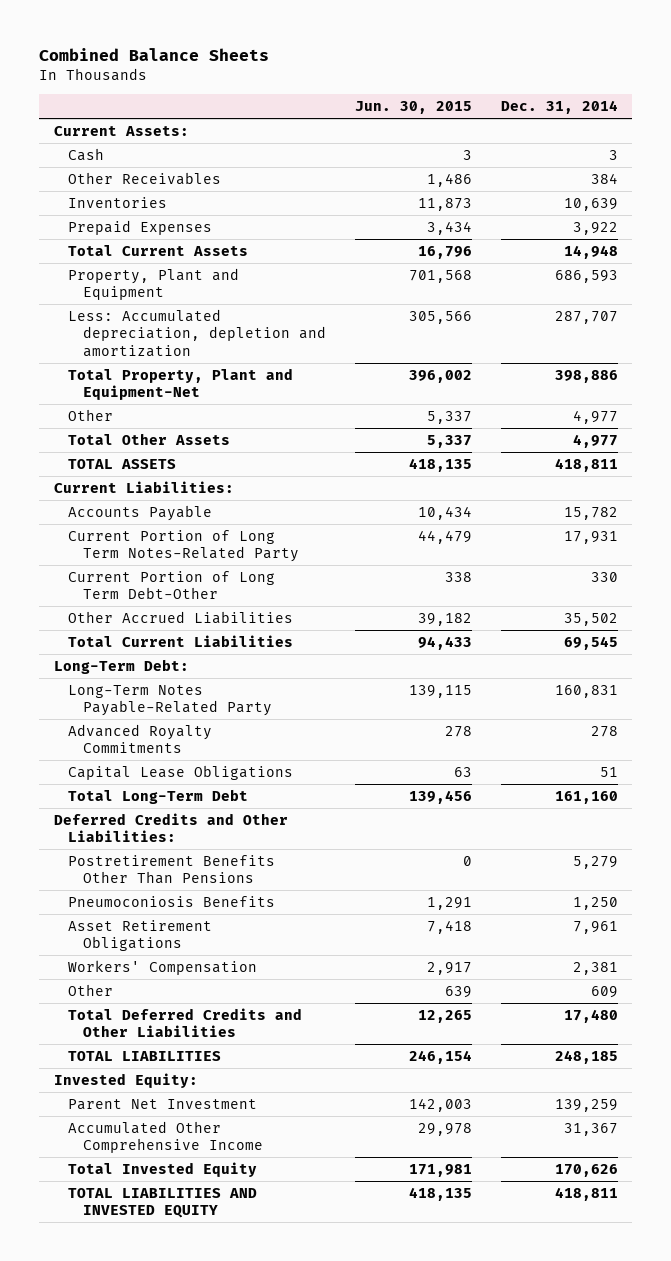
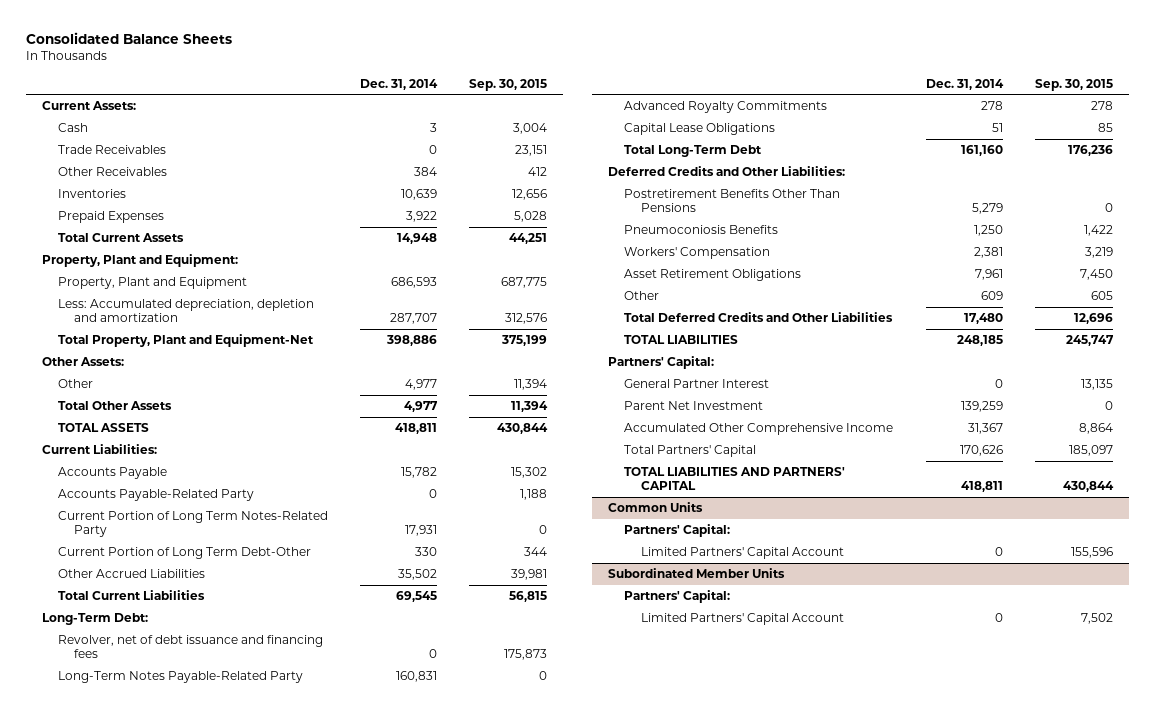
[39,48,270,62] Combined Balance Sheets -> [25,32,232,45] Consolidated Balance Sheets
[354,101,472,115] Jun. 30, 2015 -> none
none -> [468,78,547,91] Sep. 30, 2015
none -> [57,145,166,155] Trade Receivables
none -> [41,254,238,268] Property, Plant and Equipment:
none -> [41,357,124,367] Other Assets:
none -> [57,489,254,502] Accounts Payable-Related Party
none -> [57,635,323,658] Revolver, net of debt issuance and financing fees
[68,920,213,952] Asset Retirement Obligations -> [624,269,802,282] Asset Retirement Obligations
[53,1073,198,1089] Invested Equity: -> [608,356,715,370] Partners' Capital:
none -> [624,379,770,389] General Partner Interest
[68,1162,258,1178] Total Invested Equity -> [624,445,757,458] Total Partners' Capital
[68,1188,258,1219] TOTAL LIABILITIES AND INVESTED EQUITY -> [624,467,846,490] TOTAL LIABILITIES AND PARTNERS' CAPITAL
none -> [608,502,704,513] Common Units
none -> [624,524,731,538] Partners' Capital:
none -> [640,547,844,560] Limited Partners' Capital Account
none -> [608,568,786,579] Subordinated Member Units
none -> [624,590,731,604] Partners' Capital:
none -> [640,613,844,626] Limited Partners' Capital Account

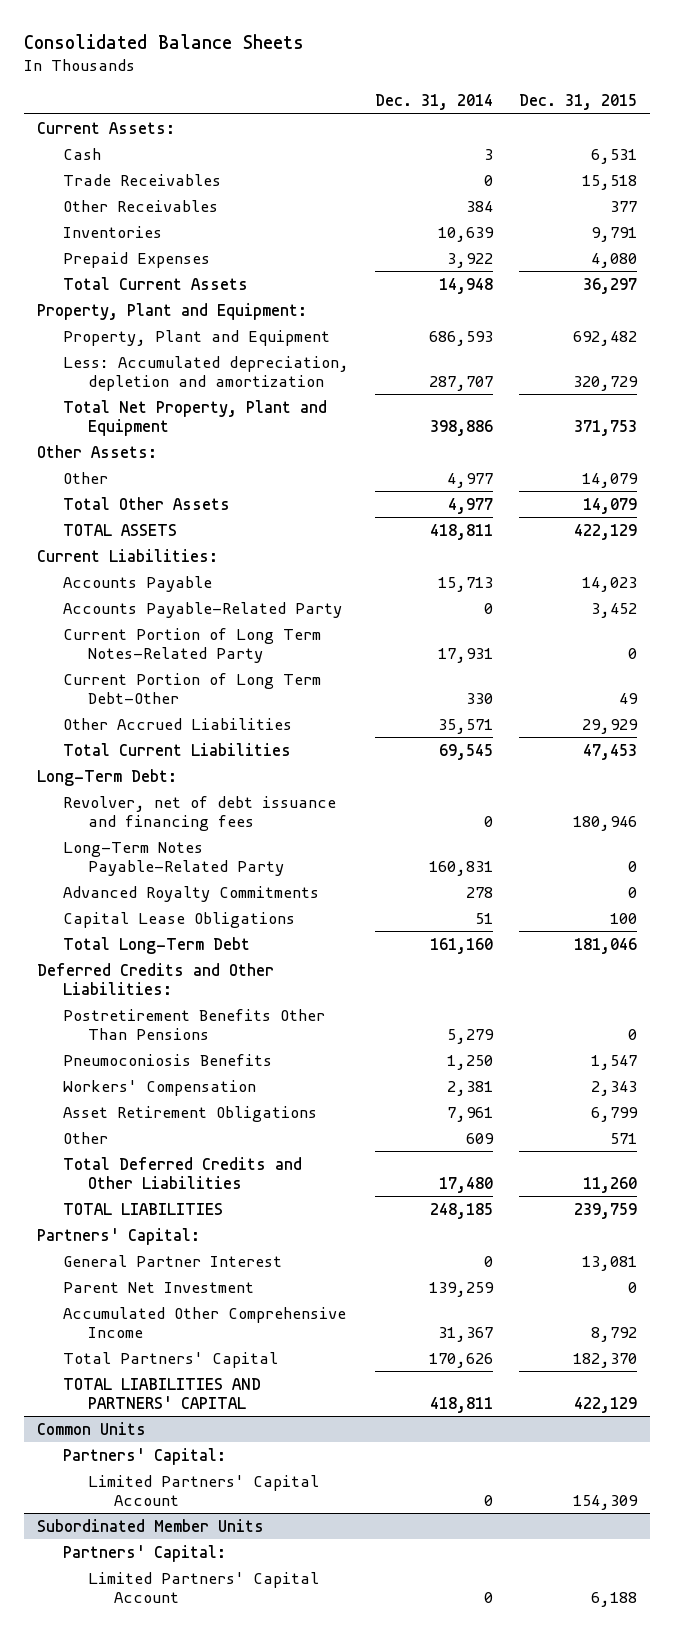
[468,78,547,91] Sep. 30, 2015 -> none
none -> [519,94,638,111] Dec. 31, 2015
[57,334,314,348] Total Property, Plant and Equipment-Net -> [62,399,327,436] Total Net Property, Plant and Equipment
[400,467,437,479] 15,782 -> [437,576,493,592] 15,713
[397,569,437,581] 35,502 -> [437,718,493,734] 35,571

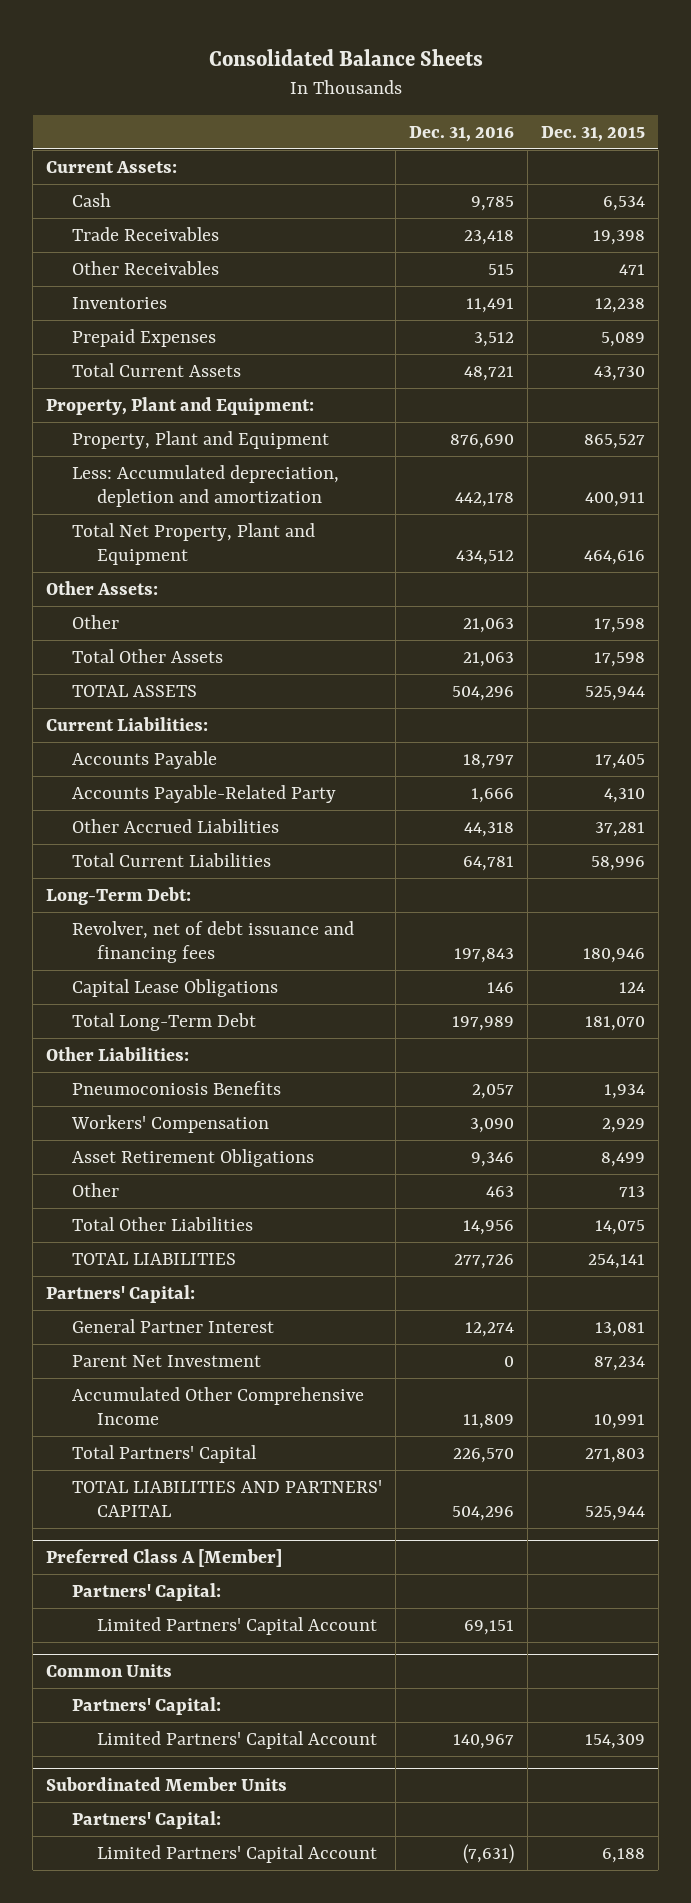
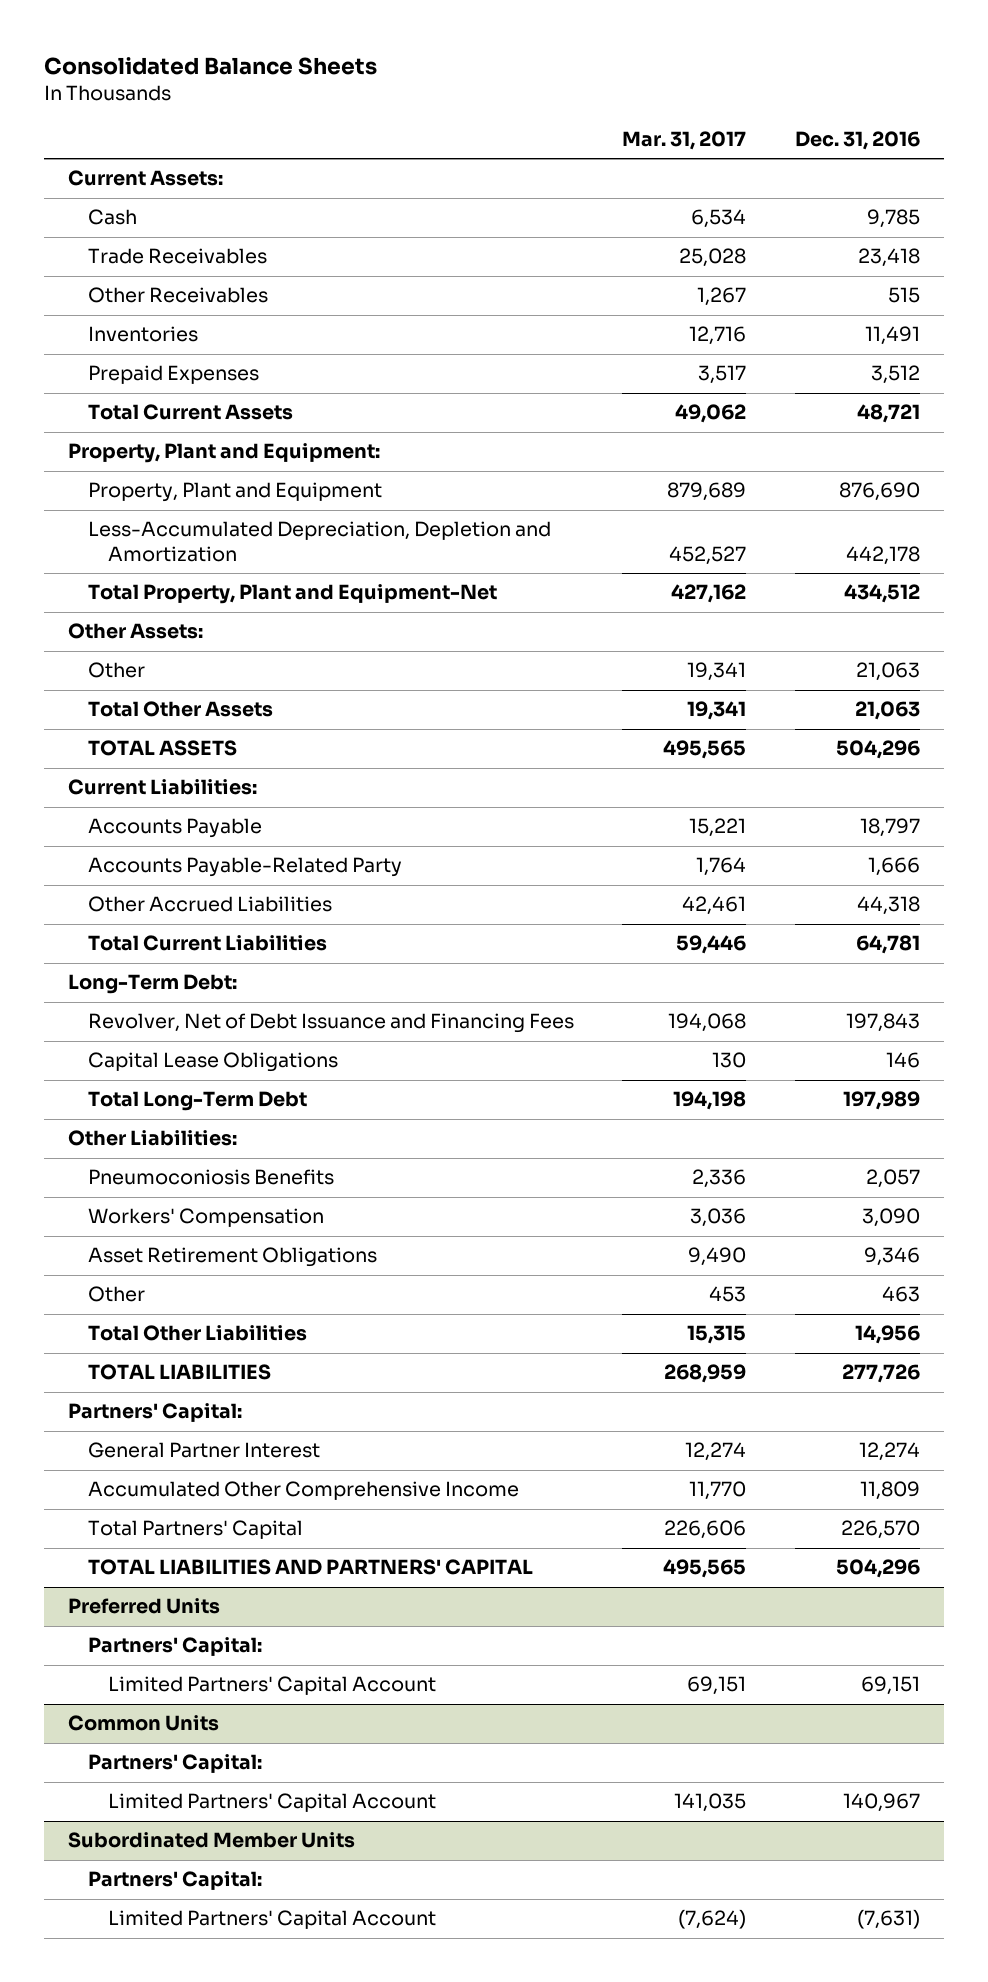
[540,125,645,142] Dec. 31, 2015 -> none
none -> [622,130,747,150] Mar. 31, 2017
[71,464,339,508] Less: Accumulated depreciation, depletion and amortization -> [88,521,552,562] Less-Accumulated Depreciation, Depletion and Amortization
[71,522,315,566] Total Net Property, Plant and Equipment -> [88,584,498,605] Total Property, Plant and Equipment-Net
[71,920,354,964] Revolver, net of debt issuance and financing fees -> [88,1013,575,1034] Revolver, Net of Debt Issuance and Financing Fees
[71,1354,261,1367] Parent Net Investment -> none
[46,1549,283,1568] Preferred Class A [Member] -> [68,1598,221,1615] Preferred Units

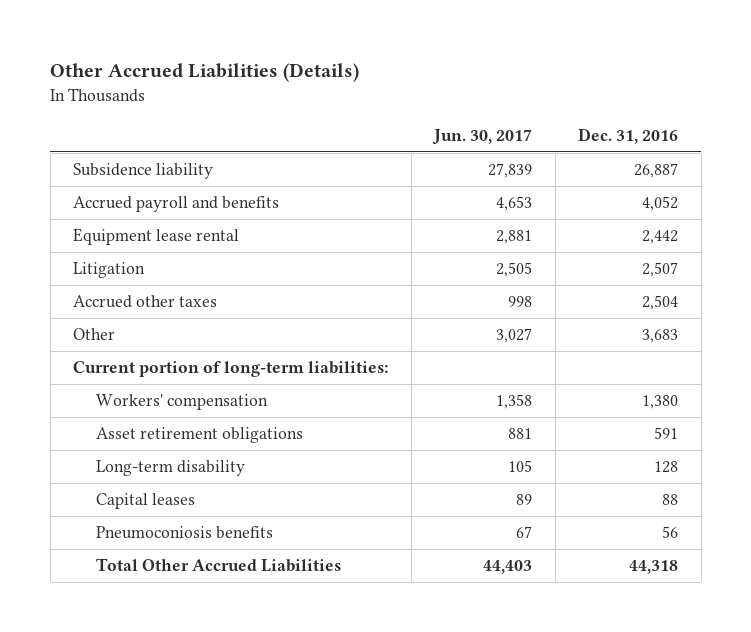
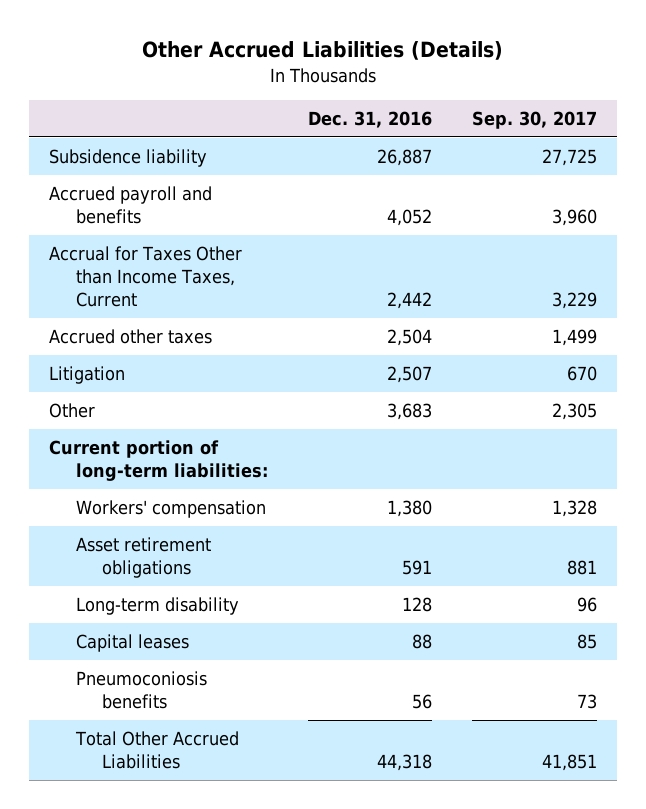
[432,128,533,145] Jun. 30, 2017 -> none
none -> [472,110,598,129] Sep. 30, 2017
[73,228,240,246] Equipment lease rental -> [49,246,243,308] Accrual for Taxes Other than Income Taxes, Current
[73,262,146,279] Litigation -> [49,366,126,385] Litigation

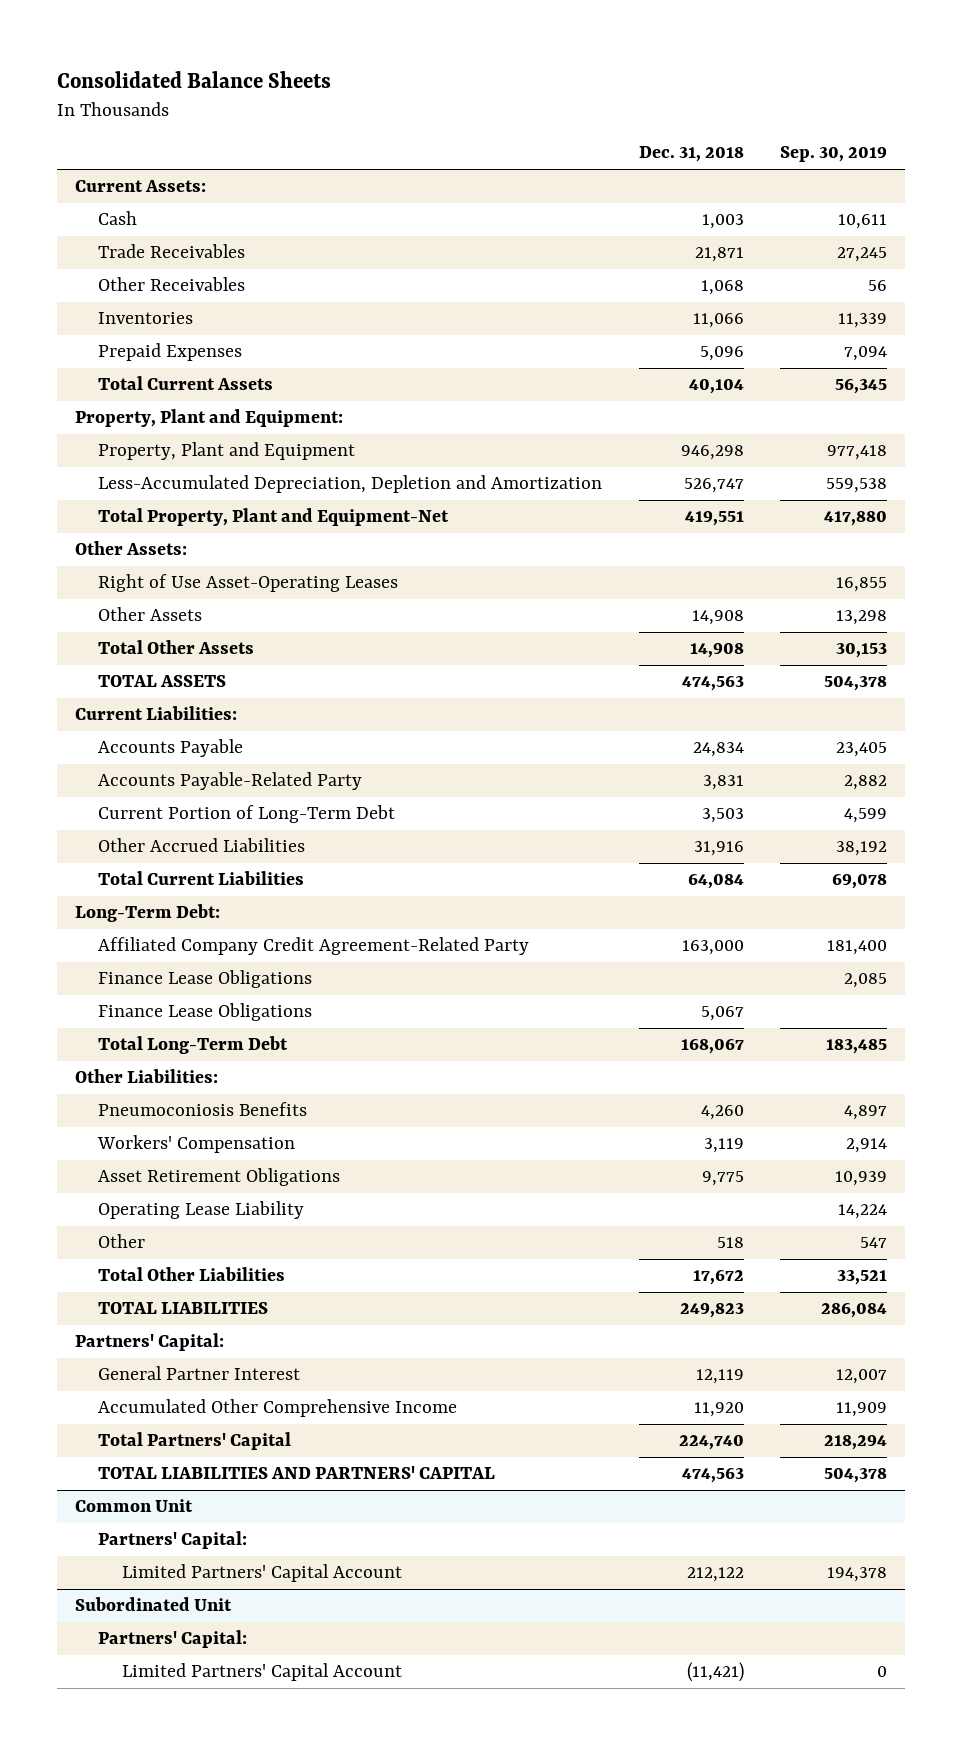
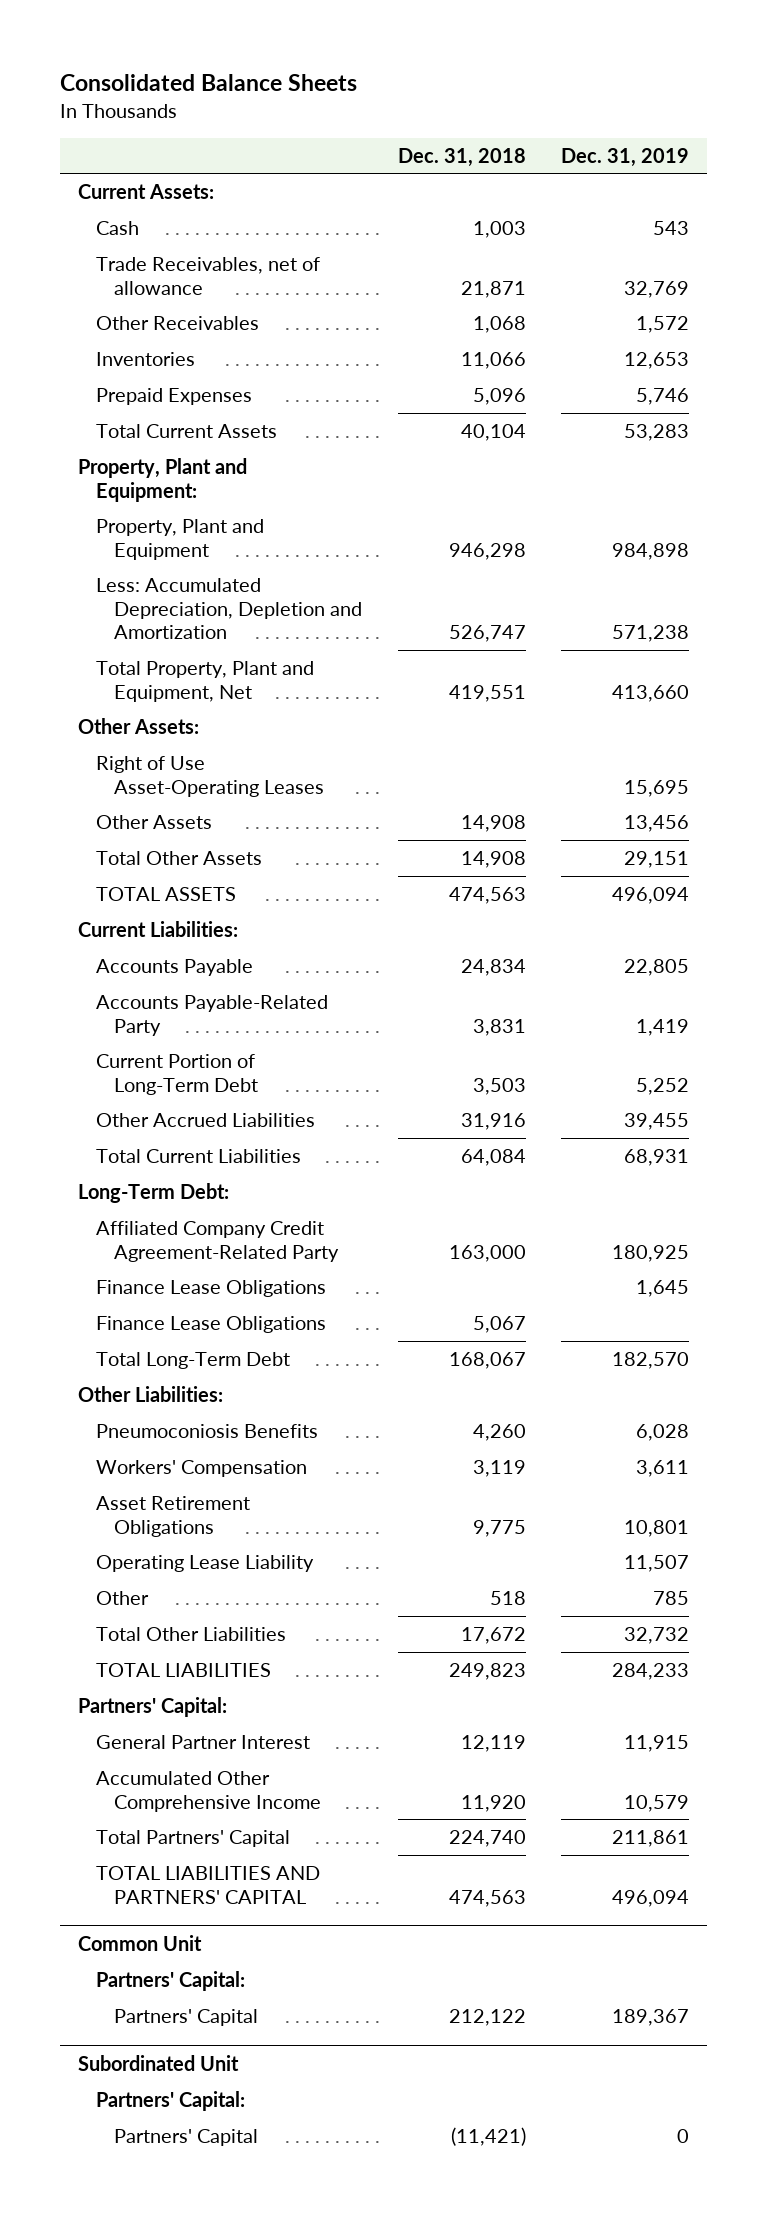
[780,146,888,163] Sep. 30, 2019 -> none
none -> [561,147,690,167] Dec. 31, 2019
[98,244,246,259] Trade Receivables -> [96,257,321,295] Trade Receivables, net of allowance
[98,475,603,494] Less-Accumulated Depreciation, Depletion and Amortization -> [96,578,362,640] Less: Accumulated Depreciation, Depletion and Amortization
[98,508,450,527] Total Property, Plant and Equipment-Net -> [96,661,315,702] Total Property, Plant and Equipment, Net
[121,1564,402,1583] Limited Partners' Capital Account -> [113,2009,258,2027] Partners' Capital
[121,1663,402,1682] Limited Partners' Capital Account -> [113,2129,258,2147] Partners' Capital

